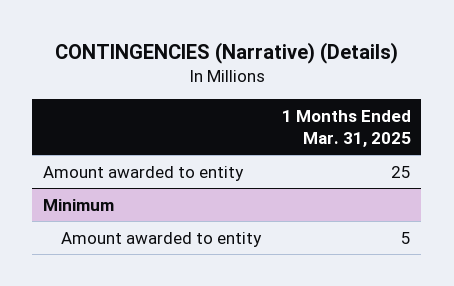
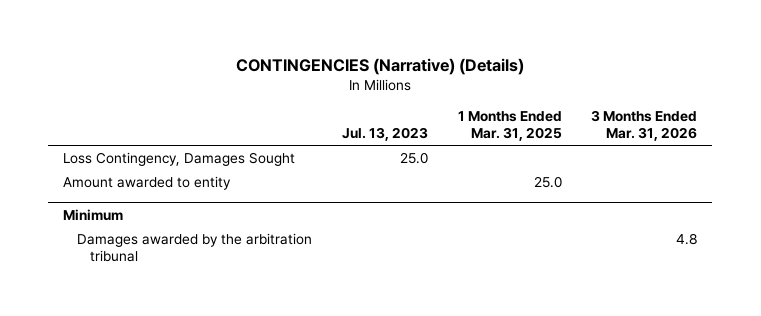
none -> [341,127,428,142] Jul. 13, 2023
none -> [591,110,698,142] 3 Months Ended Mar. 31, 2026
none -> [63,152,296,167] Loss Contingency, Damages Sought
[390,165,411,178] 25 -> [533,176,562,189] 25.0
[60,231,262,247] Amount awarded to entity -> none
none -> [76,233,312,263] Damages awarded by the arbitration tribunal

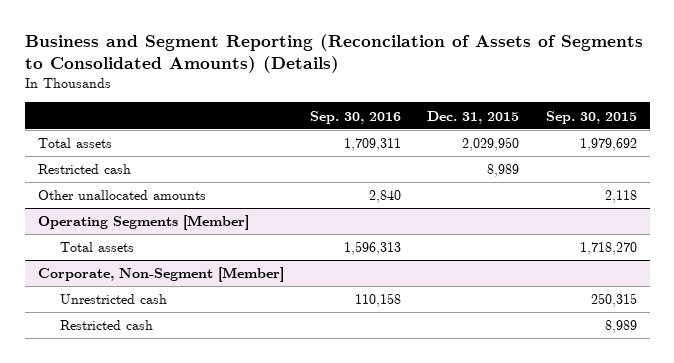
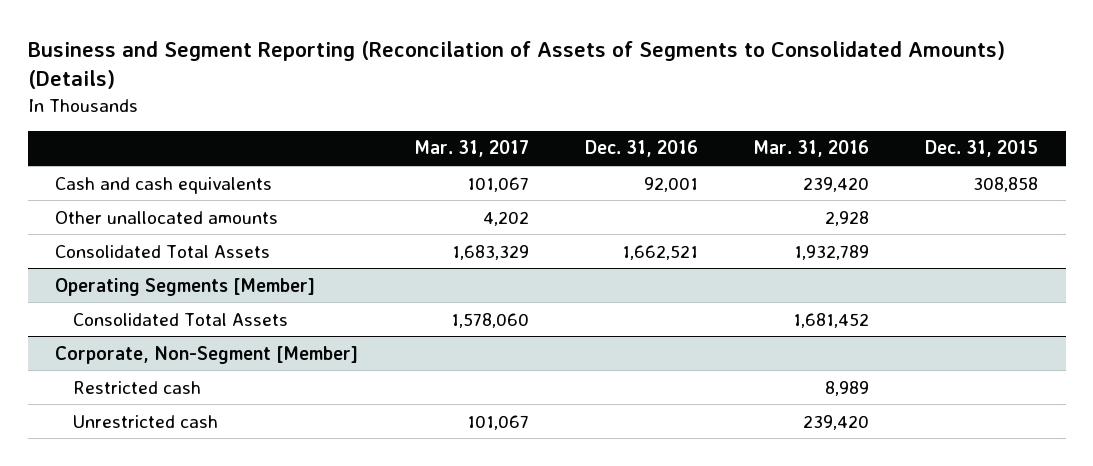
[310,110,402,124] Sep. 30, 2016 -> none
[545,110,637,124] Sep. 30, 2015 -> none
none -> [414,140,530,158] Mar. 31, 2017
none -> [584,140,698,158] Dec. 31, 2016
none -> [753,140,870,158] Mar. 31, 2016
[37,138,112,149] Total assets -> none
[37,164,131,175] Restricted cash -> none
none -> [55,176,273,194] Cash and cash equivalents
none -> [55,244,271,258] Consolidated Total Assets
[60,242,135,253] Total assets -> [72,312,288,326] Consolidated Total Assets
[60,294,168,305] Unrestricted cash -> [72,414,218,428] Unrestricted cash

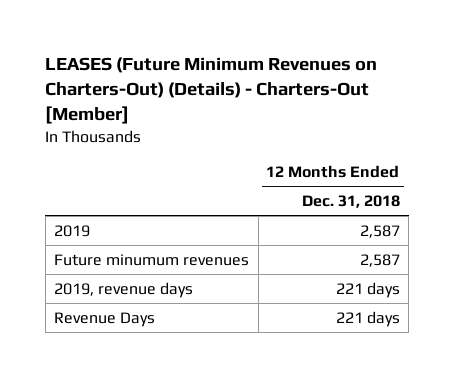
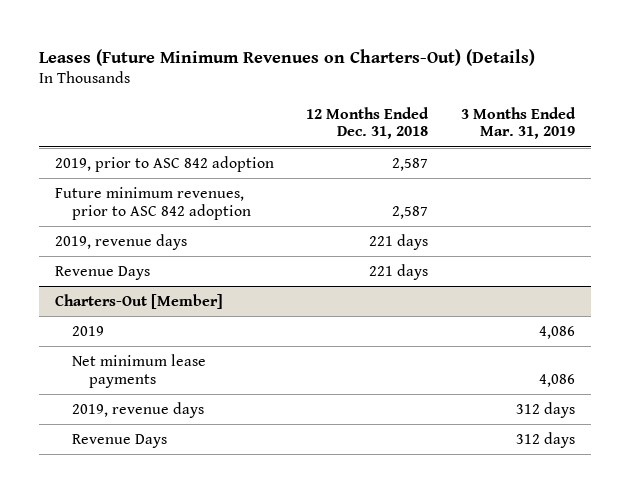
[45,57,378,125] LEASES (Future Minimum Revenues on Charters-Out) (Details) - Charters-Out [Member] -> [38,48,535,66] Leases (Future Minimum Revenues on Charters-Out) (Details)
none -> [460,106,576,140] 3 Months Ended Mar. 31, 2019
[54,224,91,237] 2019 -> [54,155,274,172] 2019, prior to ASC 842 adoption
[54,253,250,266] Future minumum revenues -> [54,186,251,220] Future minimum revenues, prior to ASC 842 adoption
none -> [54,293,223,309] Charters-Out [Member]
none -> [71,325,104,336] 2019
none -> [71,353,206,388] Net minimum lease payments
none -> [71,401,204,418] 2019, revenue days
none -> [71,433,167,448] Revenue Days

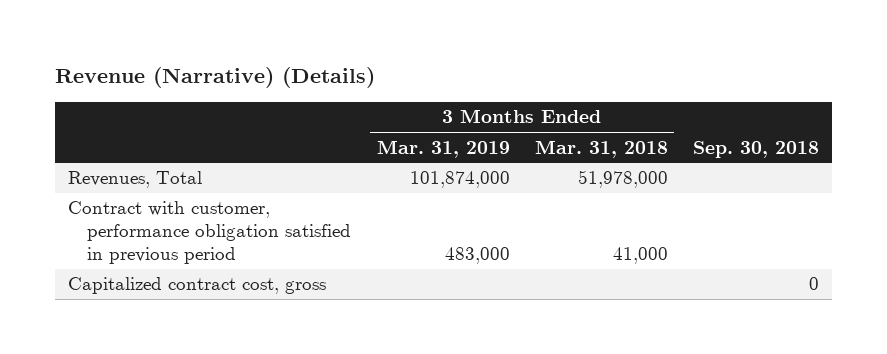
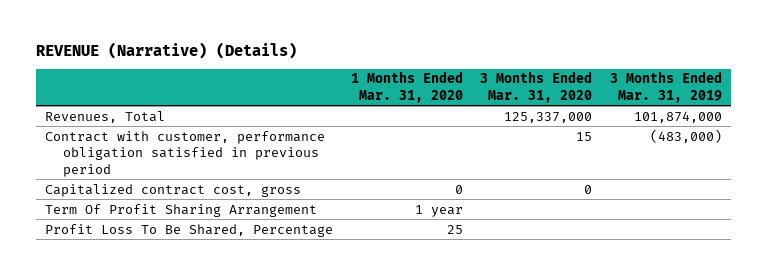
[54,67,375,89] Revenue (Narrative) (Details) -> [35,41,297,59] REVENUE (Narrative) (Details)
[534,139,668,158] Mar. 31, 2018 -> none
[693,140,820,158] Sep. 30, 2018 -> none
none -> [350,71,463,103] 1 Months Ended Mar. 31, 2020
none -> [480,71,593,103] 3 Months Ended Mar. 31, 2020
[444,246,510,264] 483,000 -> [650,128,723,143] (483,000)
none -> [44,203,317,217] Term Of Profit Sharing Arrangement
none -> [44,223,333,237] Profit Loss To Be Shared, Percentage

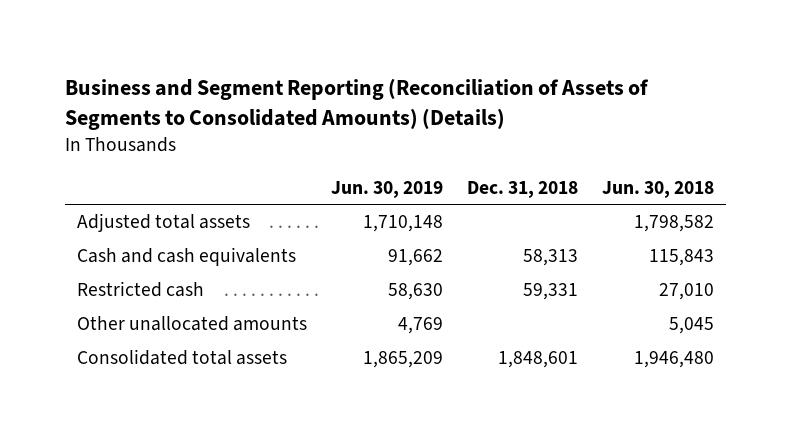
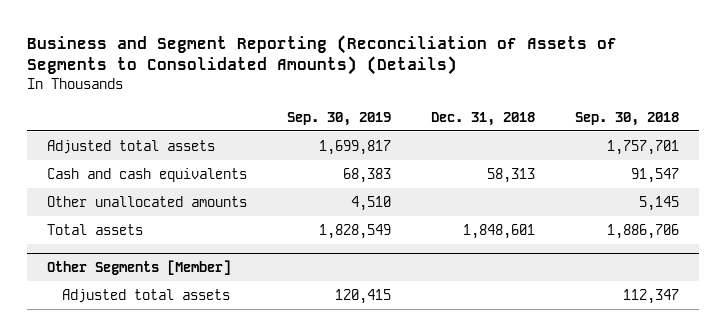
[330,180,443,198] Jun. 30, 2019 -> none
[601,180,714,198] Jun. 30, 2018 -> none
none -> [287,111,392,126] Sep. 30, 2019
none -> [575,111,680,126] Sep. 30, 2018
[76,281,204,298] Restricted cash -> none
[76,349,287,366] Consolidated total assets -> [46,223,143,235] Total assets
none -> [46,259,231,275] Other Segments [Member]
none -> [62,288,231,303] Adjusted total assets

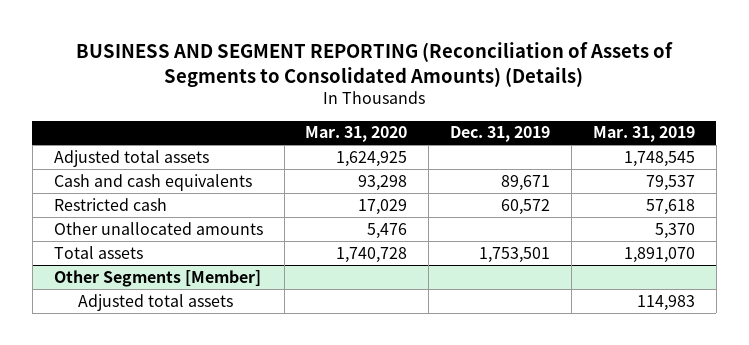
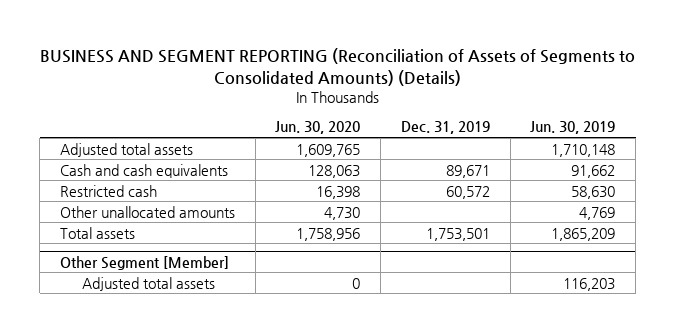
[305,126,408,143] Mar. 31, 2020 -> none
[592,126,695,143] Mar. 31, 2019 -> none
none -> [275,121,361,135] Jun. 30, 2020
none -> [530,121,616,135] Jun. 30, 2019
[53,269,261,287] Other Segments [Member] -> [59,255,229,270] Other Segment [Member]

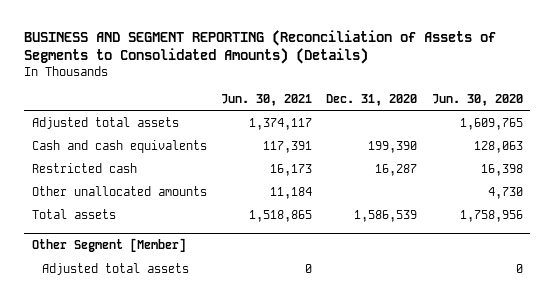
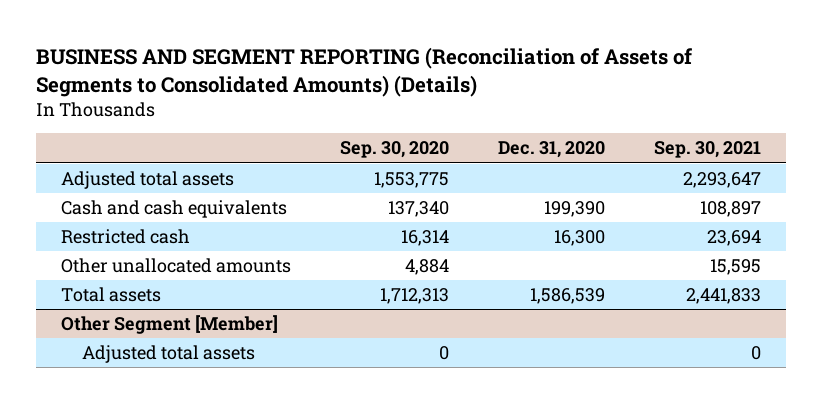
[220,93,312,106] Jun. 30, 2021 -> none
[431,93,523,106] Jun. 30, 2020 -> none
none -> [340,141,450,159] Sep. 30, 2020
none -> [654,141,762,159] Sep. 30, 2021
[375,163,418,176] 16,287 -> [554,230,606,247] 16,300

